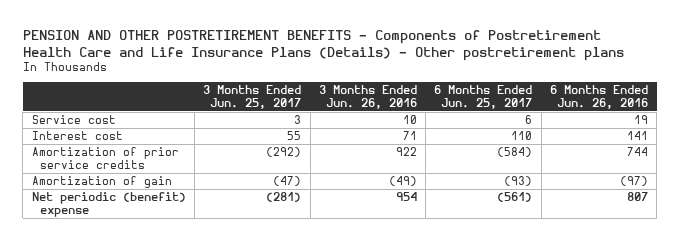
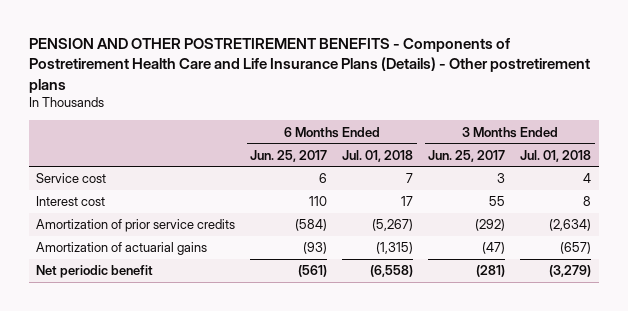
[318,85,417,109] 3 Months Ended Jun. 26, 2016 -> none
[549,85,648,109] 6 Months Ended Jun. 26, 2016 -> none
none -> [342,149,414,162] Jul. 01, 2018
none -> [520,149,592,162] Jul. 01, 2018
[31,176,172,189] Amortization of gain -> [36,242,208,256] Amortization of actuarial gains
[31,192,186,217] Net periodic (benefit) expense -> [36,265,154,279] Net periodic benefit

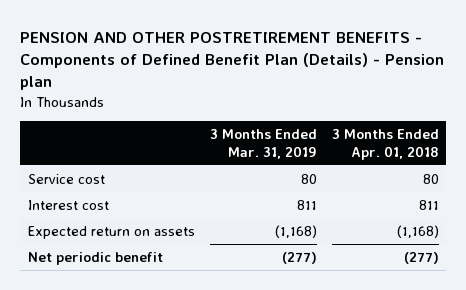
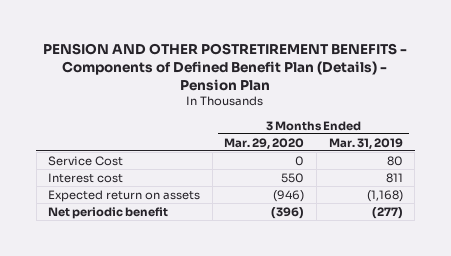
[20,31,445,91] PENSION AND OTHER POSTRETIREMENT BENEFITS - Components of Defined Benefit Plan (Details) - Pension plan -> [43,42,408,91] PENSION AND OTHER POSTRETIREMENT BENEFITS - Components of Defined Benefit Plan (Details) - Pension Plan
[331,128,439,160] 3 Months Ended Apr. 01, 2018 -> none
none -> [224,137,305,149] Mar. 29, 2020
[27,173,105,184] Service cost -> [48,155,124,166] Service Cost

